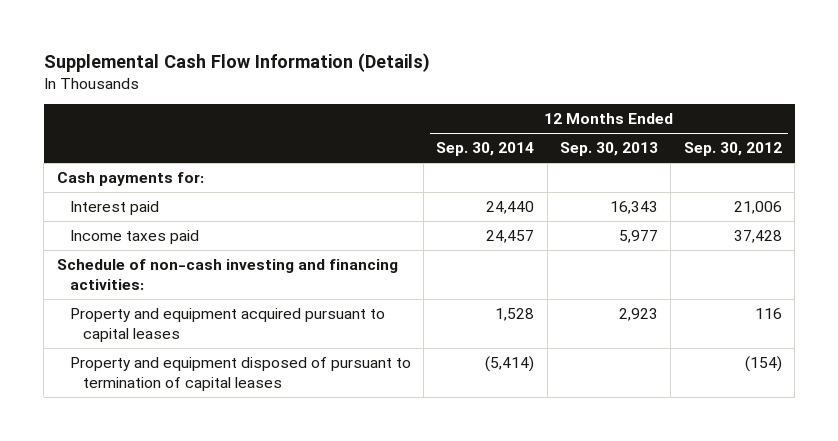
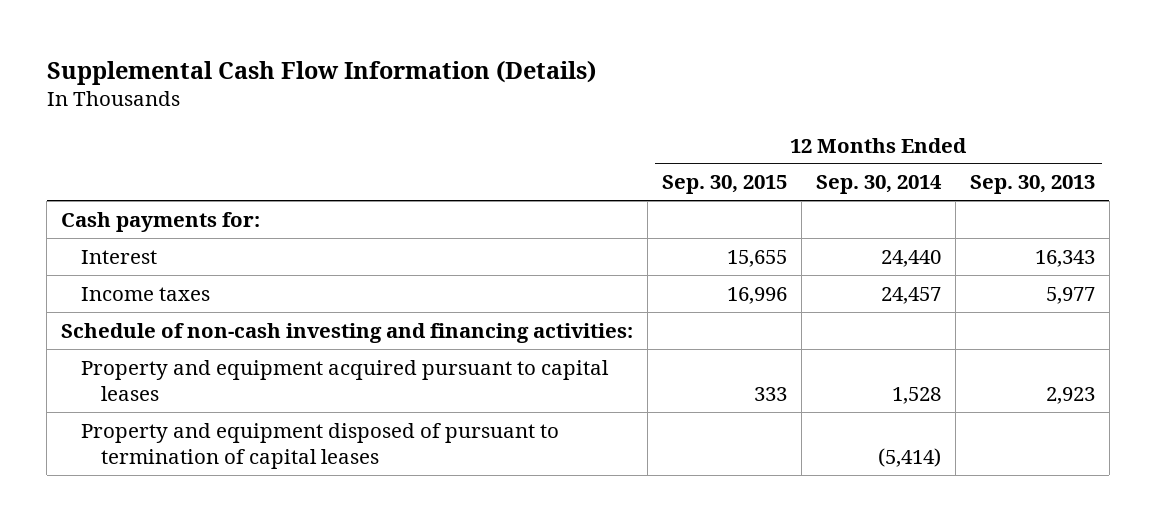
[683,142,782,157] Sep. 30, 2012 -> none
none -> [662,175,788,195] Sep. 30, 2015
[69,200,159,215] Interest paid -> [81,249,158,264] Interest
[69,229,199,244] Income taxes paid -> [81,286,211,301] Income taxes

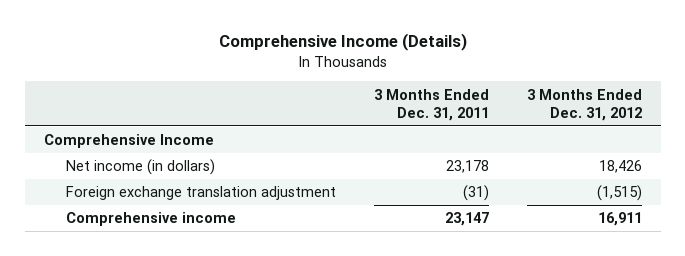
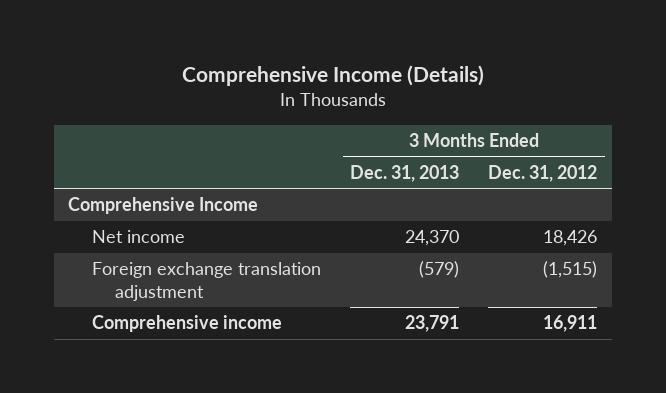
[373,88,489,121] 3 Months Ended Dec. 31, 2011 -> none
none -> [349,164,459,182] Dec. 31, 2013
[65,159,215,176] Net income (in dollars) -> [91,230,185,244] Net income

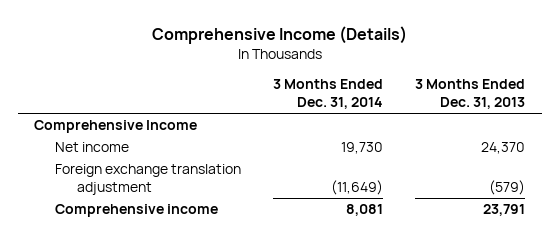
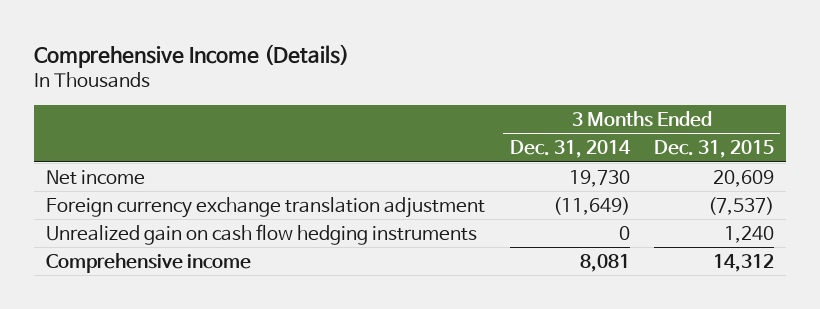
[415,79,526,110] 3 Months Ended Dec. 31, 2013 -> none
none -> [653,140,774,159] Dec. 31, 2015
[34,120,198,134] Comprehensive Income -> none
[55,164,242,196] Foreign exchange translation adjustment -> [46,196,486,218] Foreign currency exchange translation adjustment
none -> [46,223,478,245] Unrealized gain on cash flow hedging instruments

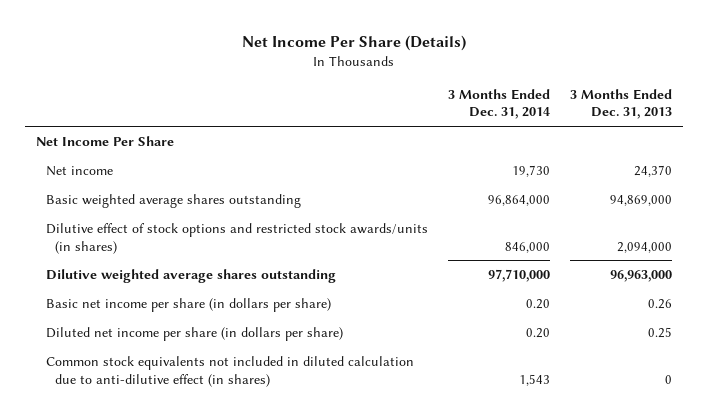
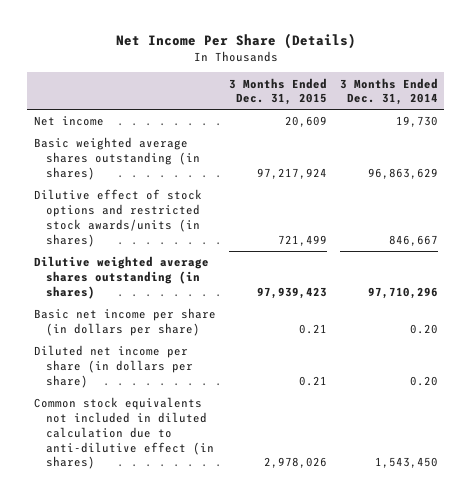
[570,88,673,120] 3 Months Ended Dec. 31, 2013 -> none
none -> [228,77,327,106] 3 Months Ended Dec. 31, 2015
[35,135,174,146] Net Income Per Share -> none
[45,193,301,208] Basic weighted average shares outstanding -> [33,137,201,180] Basic weighted average shares outstanding (in shares)
[487,194,550,206] 96,864,000 -> [367,167,438,179] 96,863,629
[504,241,550,253] 846,000 -> [388,234,438,246] 846,667
[45,268,336,283] Dilutive weighted average shares outstanding -> [33,256,209,299] Dilutive weighted average shares outstanding (in shares)
[487,268,550,282] 97,710,000 -> [367,286,438,299] 97,710,296
[518,373,550,386] 1,543 -> [374,457,438,469] 1,543,450

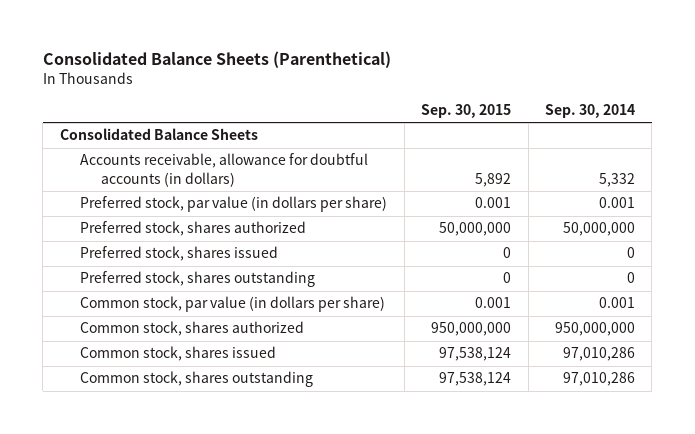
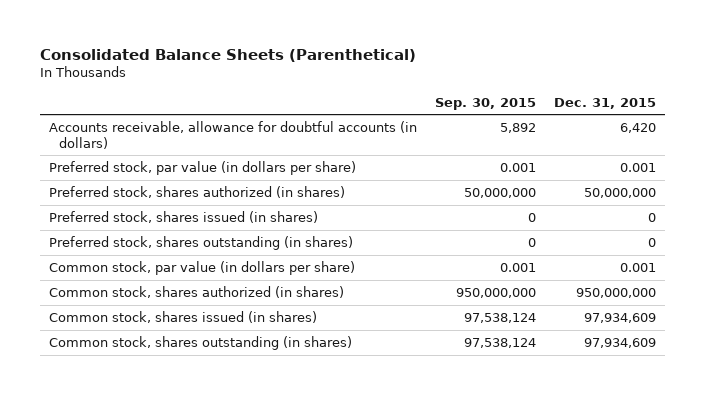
[544,103,635,118] Sep. 30, 2014 -> none
none -> [553,97,656,109] Dec. 31, 2015
[59,128,258,141] Consolidated Balance Sheets -> none
[80,221,307,237] Preferred stock, shares authorized -> [49,185,346,198] Preferred stock, shares authorized (in shares)
[80,246,279,262] Preferred stock, shares issued -> [49,210,319,223] Preferred stock, shares issued (in shares)
[80,271,316,288] Preferred stock, shares outstanding -> [49,235,354,250] Preferred stock, shares outstanding (in shares)
[80,321,305,337] Common stock, shares authorized -> [49,285,345,298] Common stock, shares authorized (in shares)
[80,346,277,362] Common stock, shares issued -> [49,310,318,323] Common stock, shares issued (in shares)
[80,371,314,388] Common stock, shares outstanding -> [49,335,353,350] Common stock, shares outstanding (in shares)

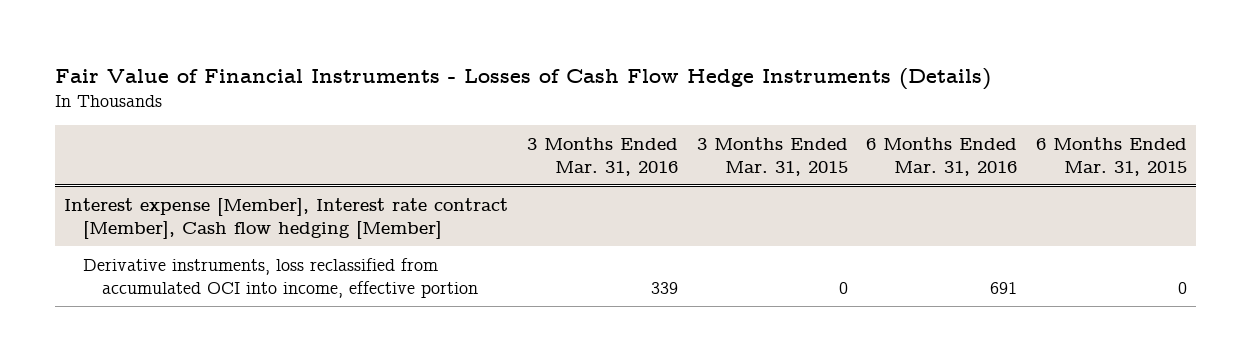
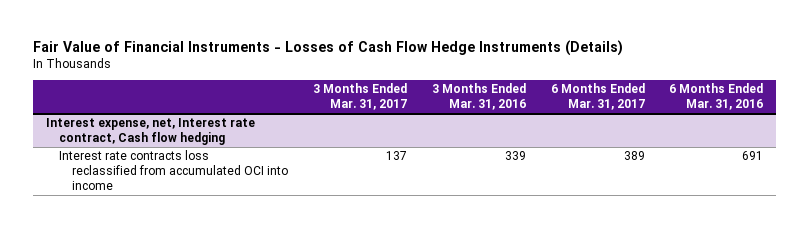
[696,136,848,176] 3 Months Ended Mar. 31, 2015 -> none
[1035,136,1187,176] 6 Months Ended Mar. 31, 2015 -> none
none -> [313,83,408,111] 3 Months Ended Mar. 31, 2017
none -> [550,83,645,111] 6 Months Ended Mar. 31, 2017
[64,197,509,239] Interest expense [Member], Interest rate contract [Member], Cash flow hedging [Member] -> [45,118,255,146] Interest expense, net, Interest rate contract, Cash flow hedging
[83,257,478,298] Derivative instruments, loss reclassified from accumulated OCI into income, effective portion -> [58,150,289,191] Interest rate contracts loss reclassified from accumulated OCI into income

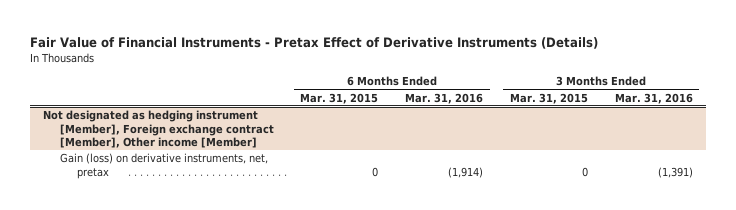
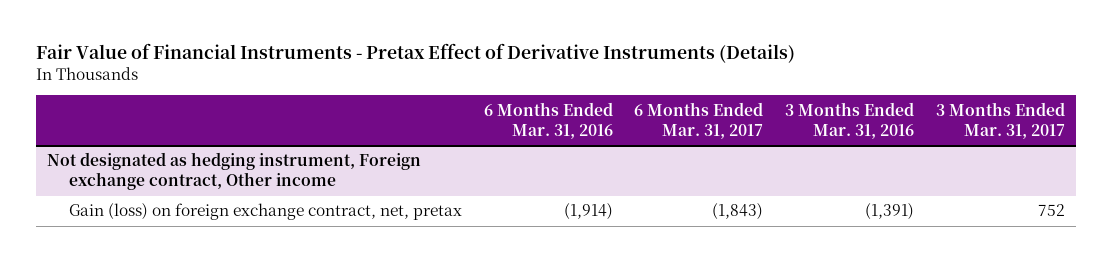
[300,92,379,104] Mar. 31, 2015 -> none
[509,92,588,104] Mar. 31, 2015 -> none
none -> [634,101,764,139] 6 Months Ended Mar. 31, 2017
none -> [935,101,1065,139] 3 Months Ended Mar. 31, 2017
[43,110,274,148] Not designated as hedging instrument [Member], Foreign exchange contract [Member], Other income [Member] -> [46,152,421,191] Not designated as hedging instrument, Foreign exchange contract, Other income
[59,153,268,179] Gain (loss) on derivative instruments, net, pretax -> [69,203,463,221] Gain (loss) on foreign exchange contract, net, pretax

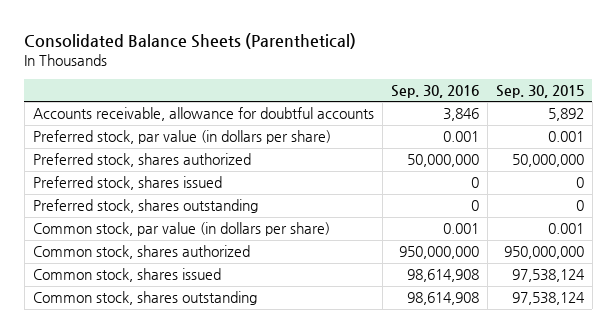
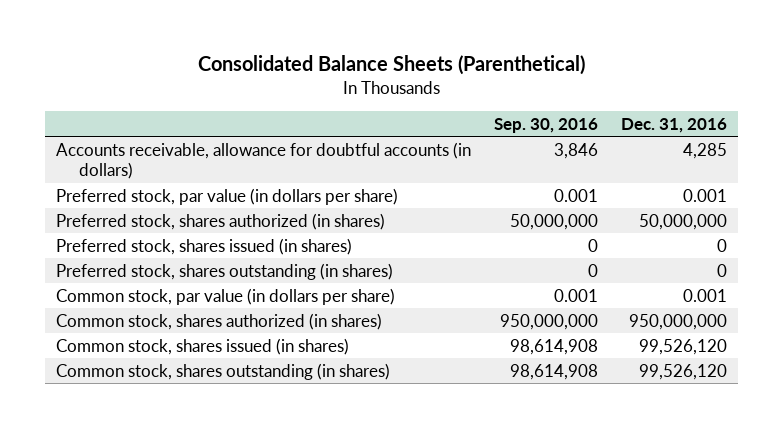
[495,84,584,98] Sep. 30, 2015 -> none
none -> [621,117,728,133] Dec. 31, 2016
[32,107,374,122] Accounts receivable, allowance for doubtful accounts -> [56,141,472,180] Accounts receivable, allowance for doubtful accounts (in dollars)
[32,153,251,168] Preferred stock, shares authorized -> [56,212,386,230] Preferred stock, shares authorized (in shares)
[32,176,222,191] Preferred stock, shares issued -> [56,237,353,255] Preferred stock, shares issued (in shares)
[32,199,258,214] Preferred stock, shares outstanding -> [56,262,394,280] Preferred stock, shares outstanding (in shares)
[32,245,250,260] Common stock, shares authorized -> [56,312,383,330] Common stock, shares authorized (in shares)
[32,268,221,283] Common stock, shares issued -> [56,337,350,355] Common stock, shares issued (in shares)
[32,291,257,306] Common stock, shares outstanding -> [56,362,391,380] Common stock, shares outstanding (in shares)

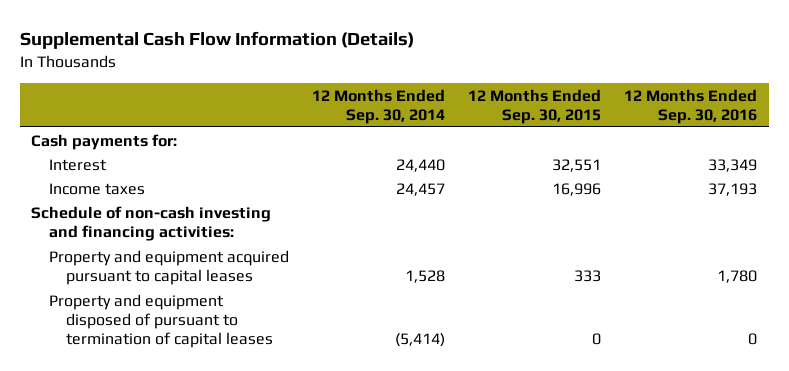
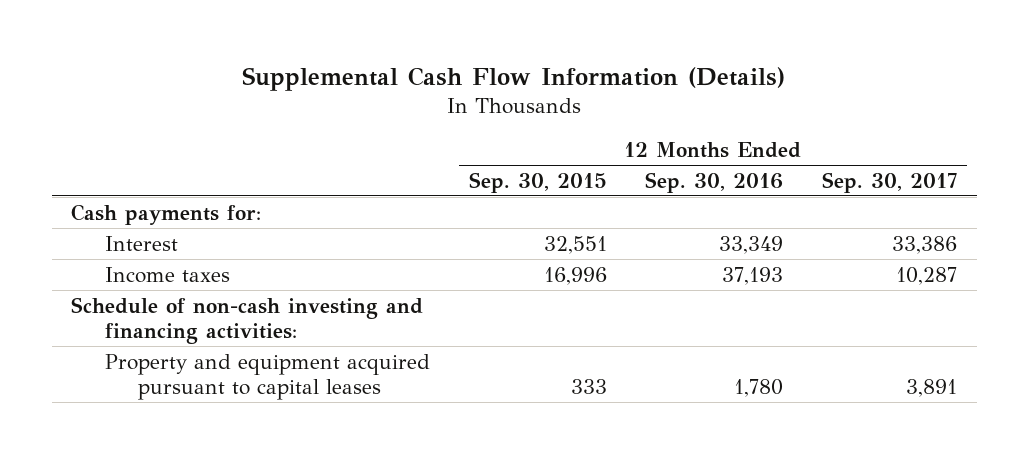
[311,88,445,124] 12 Months Ended Sep. 30, 2014 -> none
none -> [822,171,958,193] Sep. 30, 2017
[48,293,273,349] Property and equipment disposed of pursuant to termination of capital leases -> none

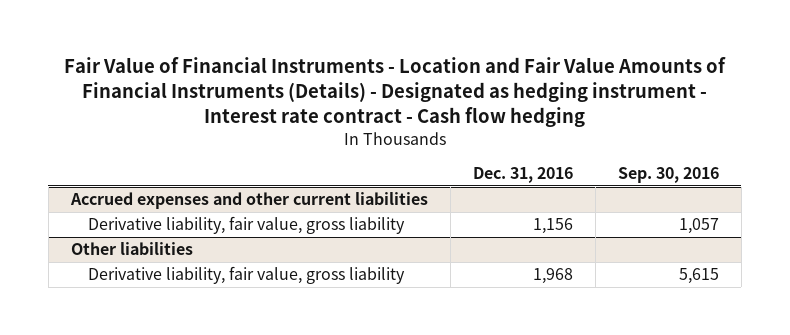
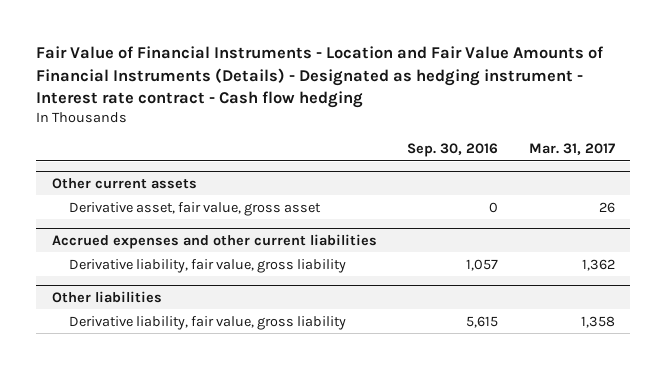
[472,166,573,183] Dec. 31, 2016 -> none
none -> [528,143,615,156] Mar. 31, 2017
none -> [51,177,197,189] Other current assets
none -> [68,201,321,216] Derivative asset, fair value, gross asset

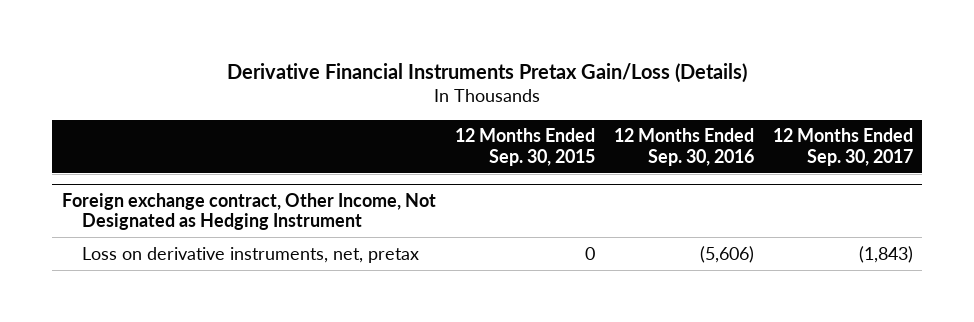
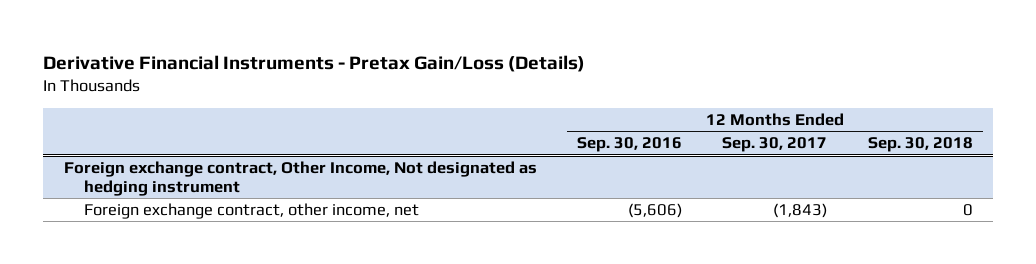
[227,63,748,84] Derivative Financial Instruments Pretax Gain/Loss (Details) -> [43,55,586,73] Derivative Financial Instruments - Pretax Gain/Loss (Details)
[454,128,595,166] 12 Months Ended Sep. 30, 2015 -> none
none -> [867,137,973,153] Sep. 30, 2018
[61,192,436,231] Foreign exchange contract, Other Income, Not Designated as Hedging Instrument -> [63,161,537,197] Foreign exchange contract, Other Income, Not designated as hedging instrument
[82,246,420,263] Loss on derivative instruments, net, pretax -> [84,203,420,220] Foreign exchange contract, other income, net

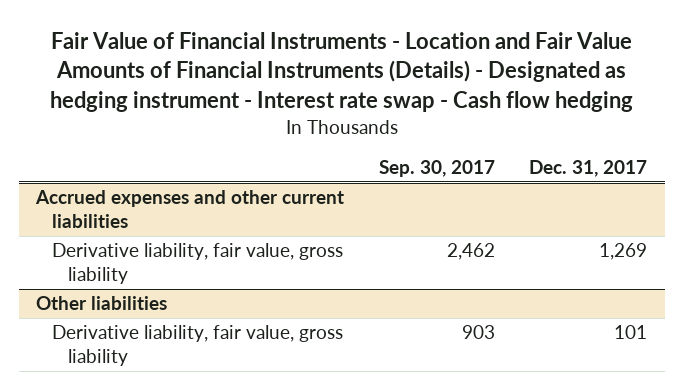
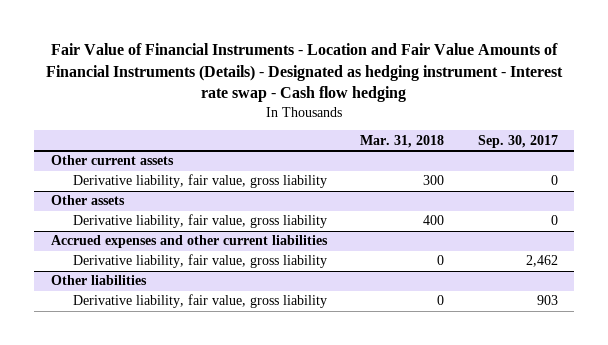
[529,159,648,177] Dec. 31, 2017 -> none
none -> [360,134,445,148] Mar. 31, 2018
none -> [50,155,174,166] Other current assets
none -> [72,174,327,189] Derivative liability, fair value, gross liability
none -> [50,195,125,206] Other assets
none -> [72,214,327,229] Derivative liability, fair value, gross liability

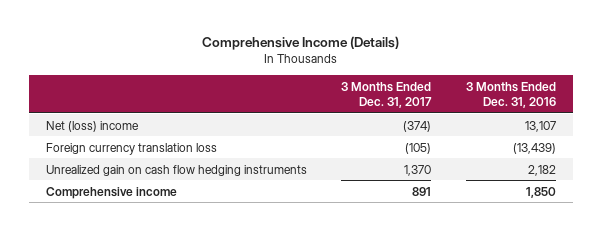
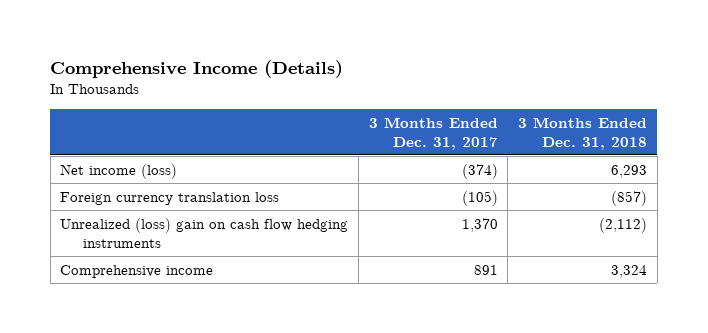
[465,81,556,109] 3 Months Ended Dec. 31, 2016 -> none
none -> [518,116,648,150] 3 Months Ended Dec. 31, 2018
[46,120,140,132] Net (loss) income -> [60,163,178,179] Net income (loss)
[46,164,308,176] Unrealized gain on cash flow hedging instruments -> [60,217,349,248] Unrealized (loss) gain on cash flow hedging instruments

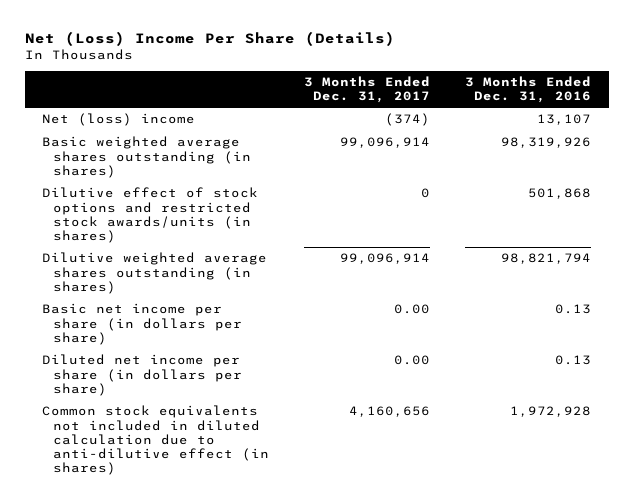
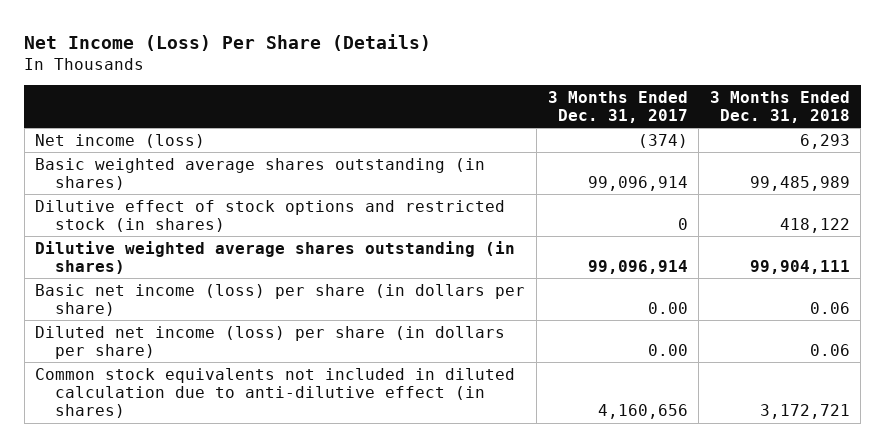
[24,30,395,46] Net (Loss) Income Per Share (Details) -> [24,33,432,51] Net Income (Loss) Per Share (Details)
[465,76,592,104] 3 Months Ended Dec. 31, 2016 -> none
none -> [709,90,850,124] 3 Months Ended Dec. 31, 2018
[42,113,196,127] Net (loss) income -> [35,133,206,148] Net income (loss)
[42,187,259,243] Dilutive effect of stock options and restricted stock awards/units (in shares) -> [35,199,506,232] Dilutive effect of stock options and restricted stock (in shares)
[42,303,243,345] Basic net income per share (in dollars per share) -> [35,283,526,316] Basic net income (loss) per share (in dollars per share)
[42,354,243,396] Diluted net income per share (in dollars per share) -> [35,325,506,359] Diluted net income (loss) per share (in dollars per share)

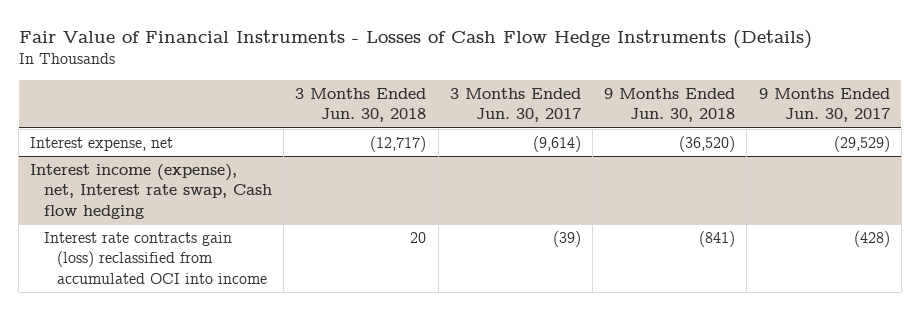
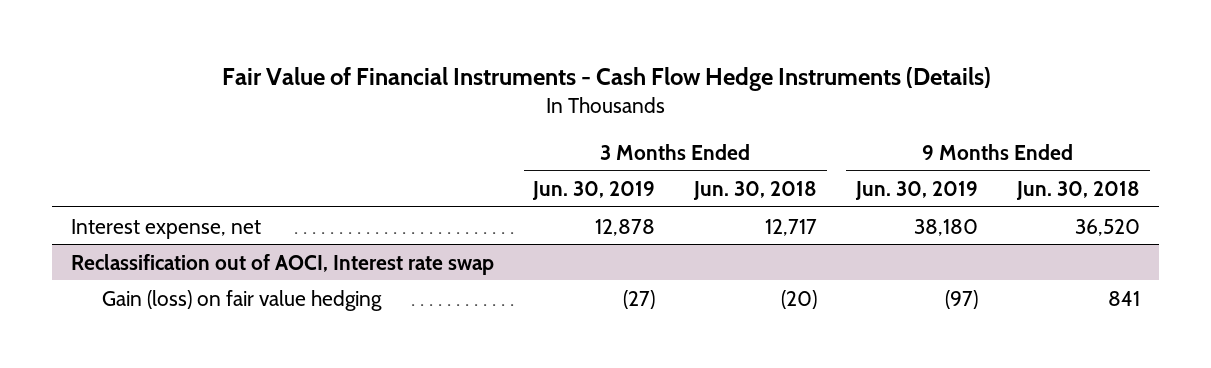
[18,30,812,50] Fair Value of Financial Instruments - Losses of Cash Flow Hedge Instruments (Details) -> [221,66,991,91] Fair Value of Financial Instruments - Cash Flow Hedge Instruments (Details)
[449,88,581,123] 3 Months Ended Jun. 30, 2017 -> none
[758,88,890,123] 9 Months Ended Jun. 30, 2017 -> none
none -> [532,180,656,200] Jun. 30, 2019
none -> [855,180,979,200] Jun. 30, 2019
[30,164,272,219] Interest income (expense), net, Interest rate swap, Cash flow hedging -> none
[43,232,268,284] Interest rate contracts gain (loss) reclassified from accumulated OCI into income -> none
[370,136,427,153] (12,717) -> [765,218,818,236] 12,717
[679,136,736,153] (36,520) -> [1074,218,1140,236] 36,520
none -> [71,253,495,275] Reclassification out of AOCI, Interest rate swap
none -> [101,289,382,311] Gain (loss) on fair value hedging

